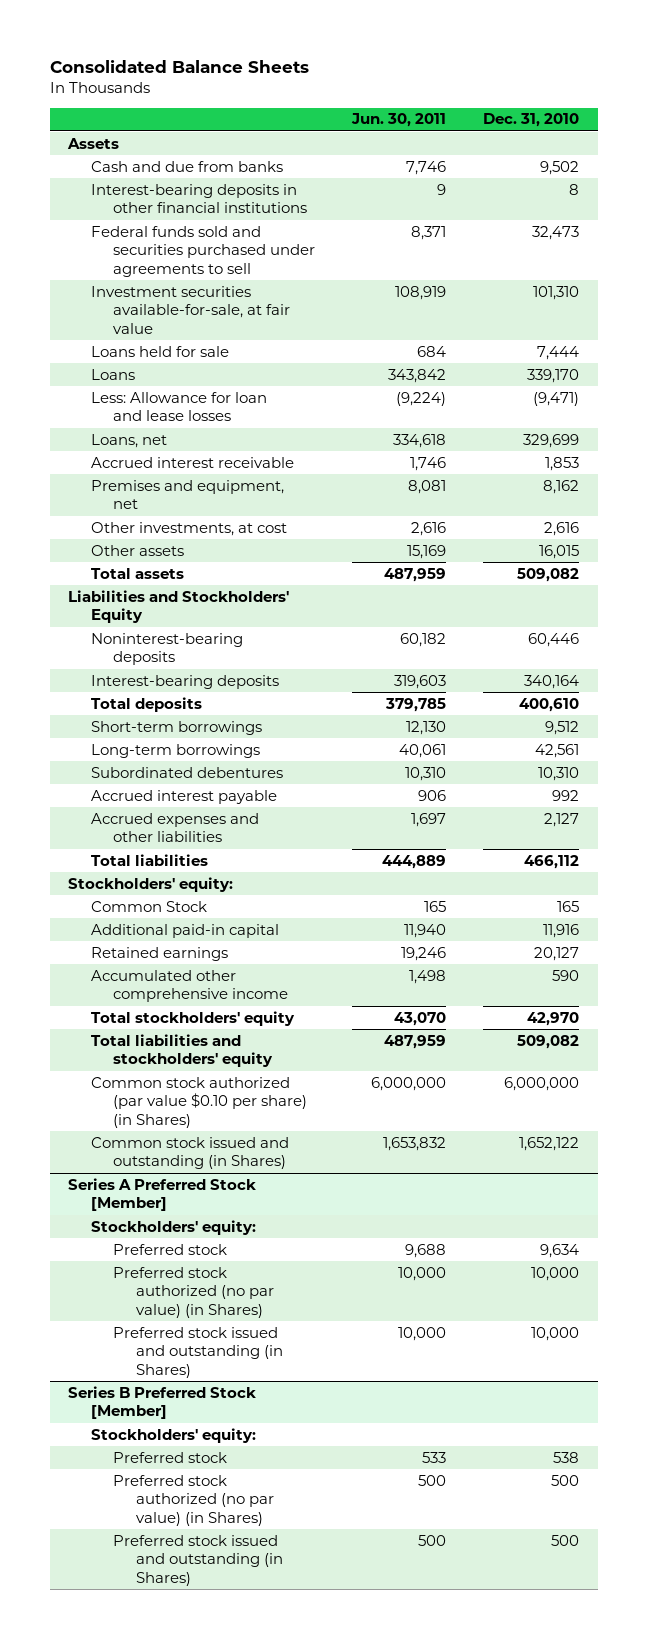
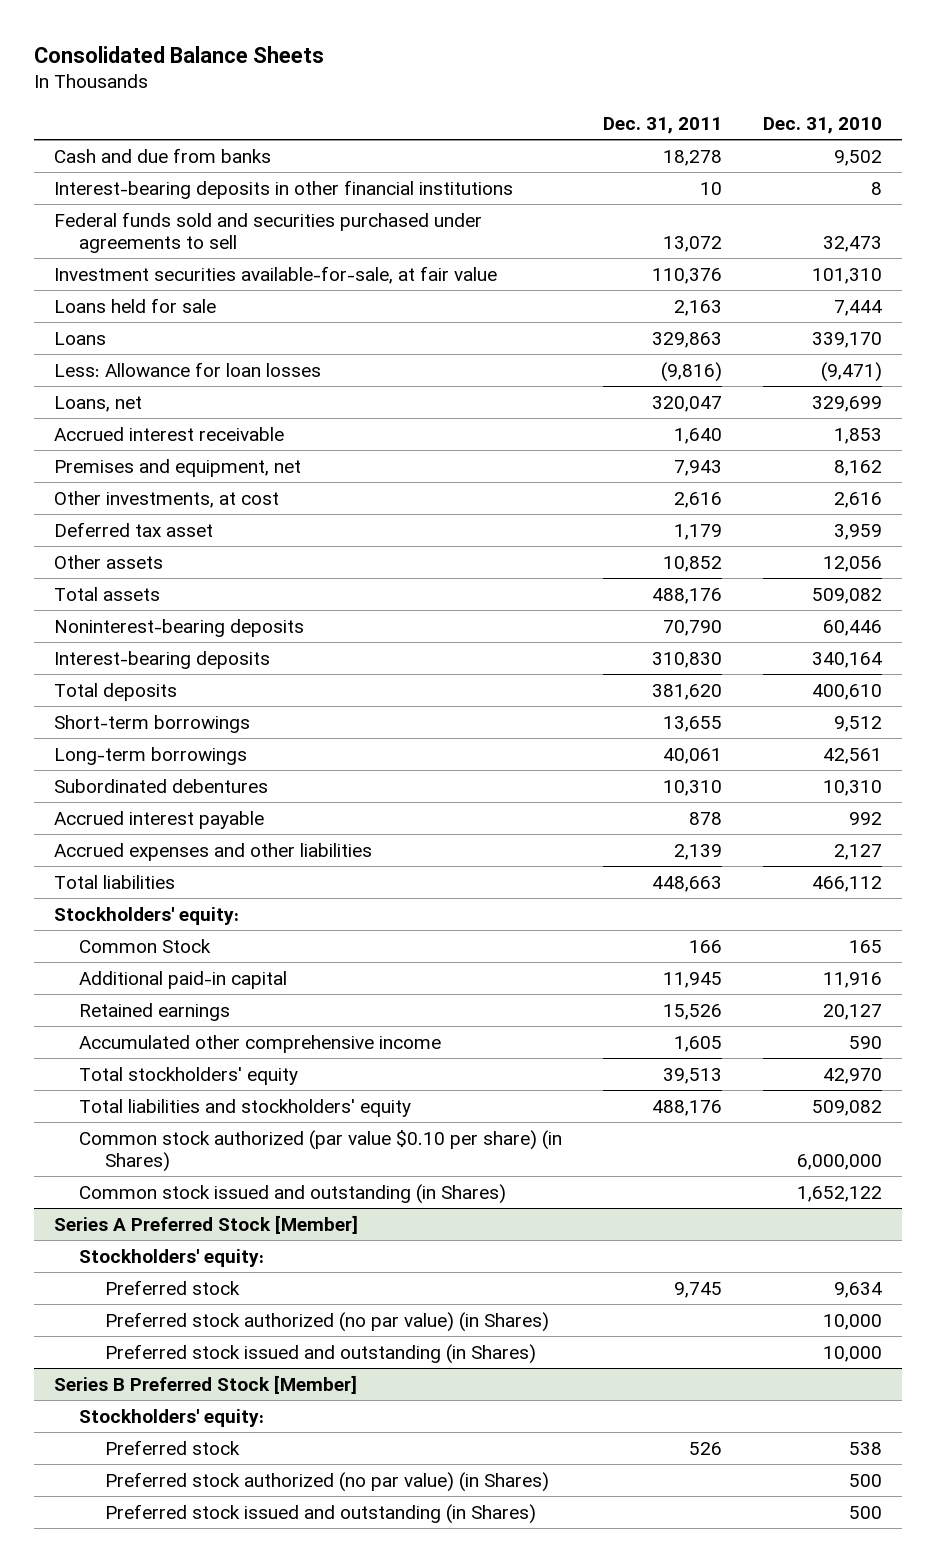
[351,113,447,128] Jun. 30, 2011 -> none
none -> [603,116,723,134] Dec. 31, 2011
[67,137,120,149] Assets -> none
[90,391,267,422] Less: Allowance for loan and lease losses -> [53,361,321,377] Less: Allowance for loan losses
none -> [53,521,213,537] Deferred tax asset
[539,544,580,559] 16,015 -> [822,555,882,572] 12,056
[68,589,290,624] Liabilities and Stockholders' Equity -> none

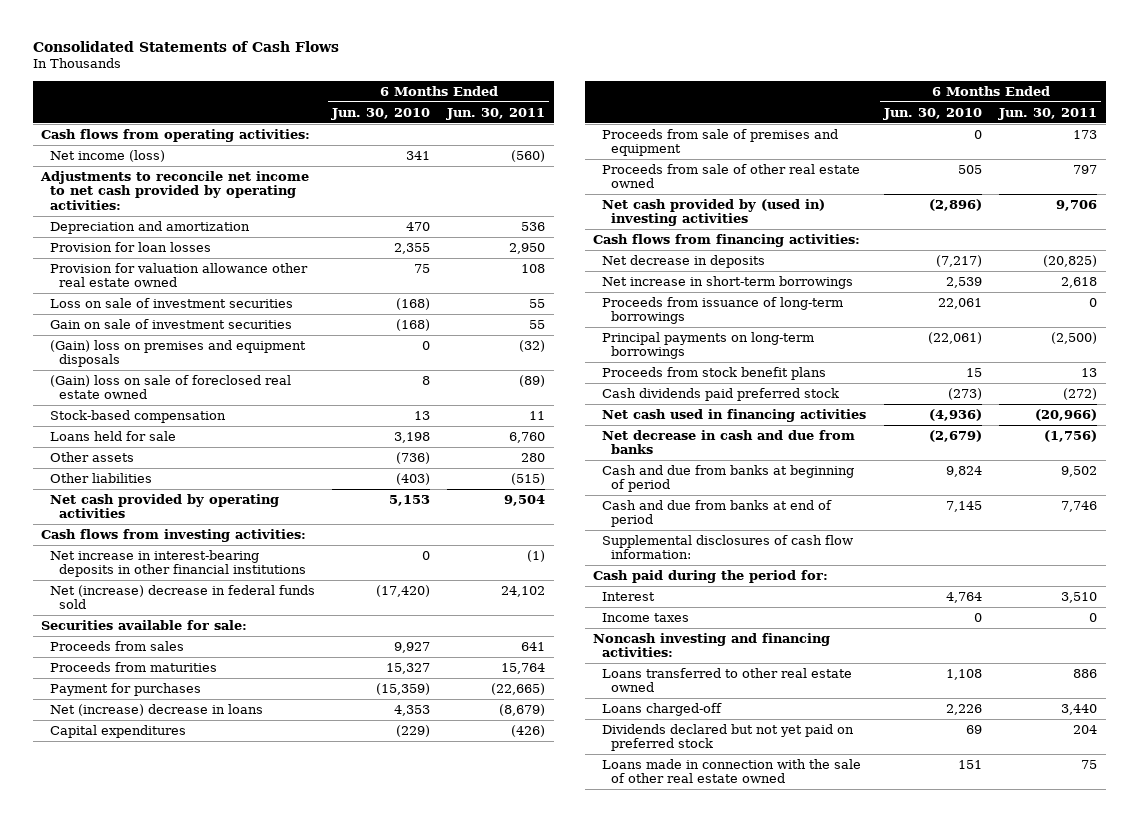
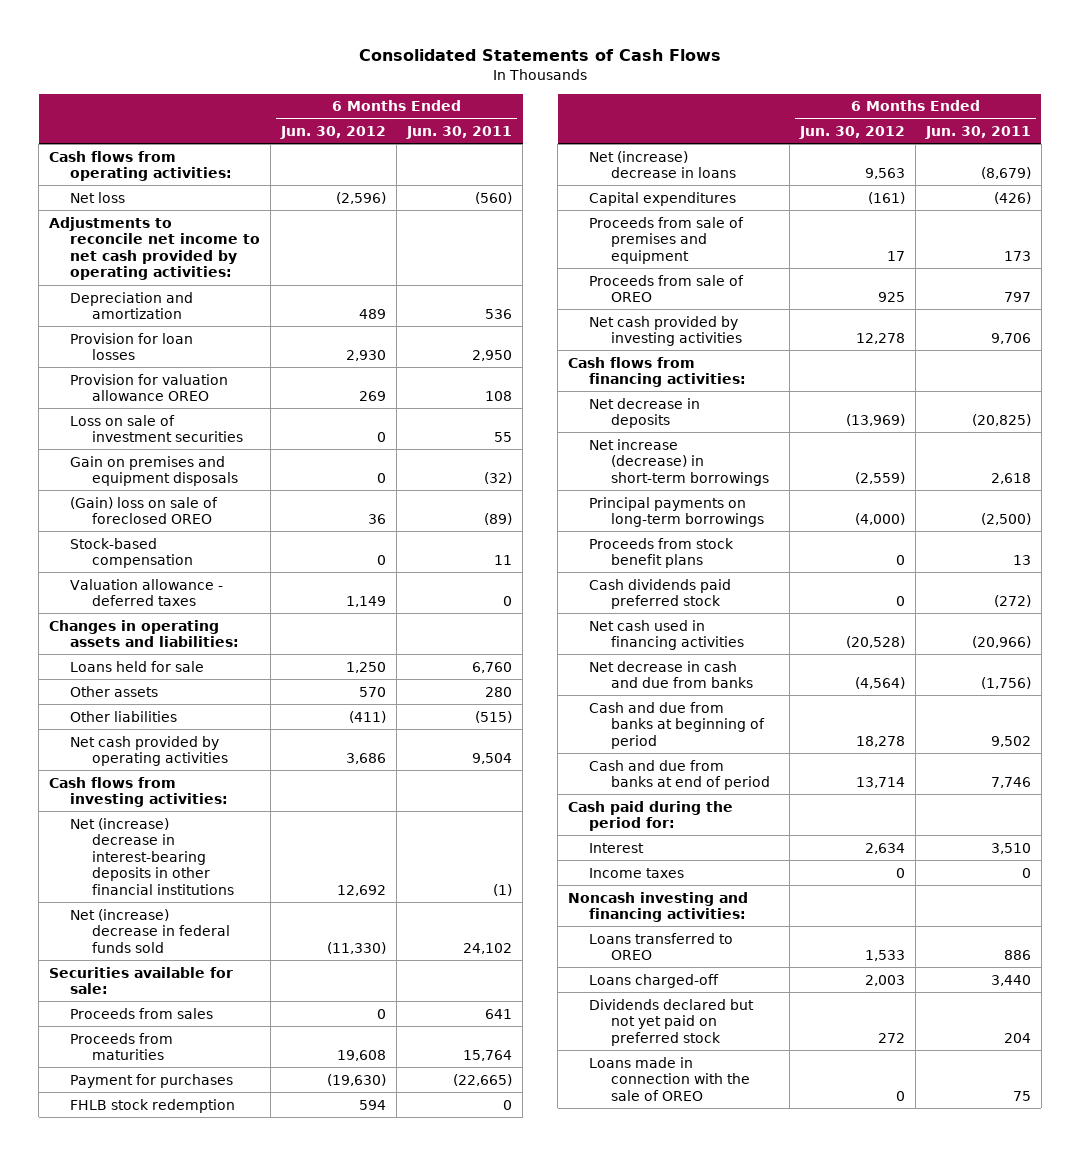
[331,107,431,120] Jun. 30, 2010 -> none
none -> [280,126,387,140] Jun. 30, 2012
[50,150,166,163] Net income (loss) -> [70,191,126,203] Net loss
[50,263,309,288] Provision for valuation allowance other real estate owned -> [70,373,229,402] Provision for valuation allowance OREO
[50,319,293,330] Gain on sale of investment securities -> none
[50,340,307,368] (Gain) loss on premises and equipment disposals -> [70,455,238,487] Gain on premises and equipment disposals
[50,375,292,400] (Gain) loss on sale of foreclosed real estate owned -> [70,496,219,525] (Gain) loss on sale of foreclosed OREO
none -> [70,578,224,607] Valuation allowance - deferred taxes
none -> [49,619,240,648] Changes in operating assets and liabilities:
[50,550,307,578] Net increase in interest-bearing deposits in other financial institutions -> [70,817,234,895] Net (increase) decrease in interest-bearing deposits in other financial institutions
none -> [70,1098,236,1113] FHLB stock redemption
[602,164,861,189] Proceeds from sale of other real estate owned -> [589,274,745,303] Proceeds from sale of OREO
[602,199,826,227] Net cash provided by (used in) investing activities -> [589,315,742,347] Net cash provided by investing activities
[602,297,844,325] Proceeds from issuance of long-term borrowings -> none
[602,276,854,290] Net increase in short-term borrowings -> [589,438,769,486] Net increase (decrease) in short-term borrowings
[602,535,854,560] Supplemental disclosures of cash flow information: -> none
[602,668,853,693] Loans transferred to other real estate owned -> [589,932,734,961] Loans transferred to OREO
[602,759,862,784] Loans made in connection with the sale of other real estate owned -> [589,1056,750,1101] Loans made in connection with the sale of OREO

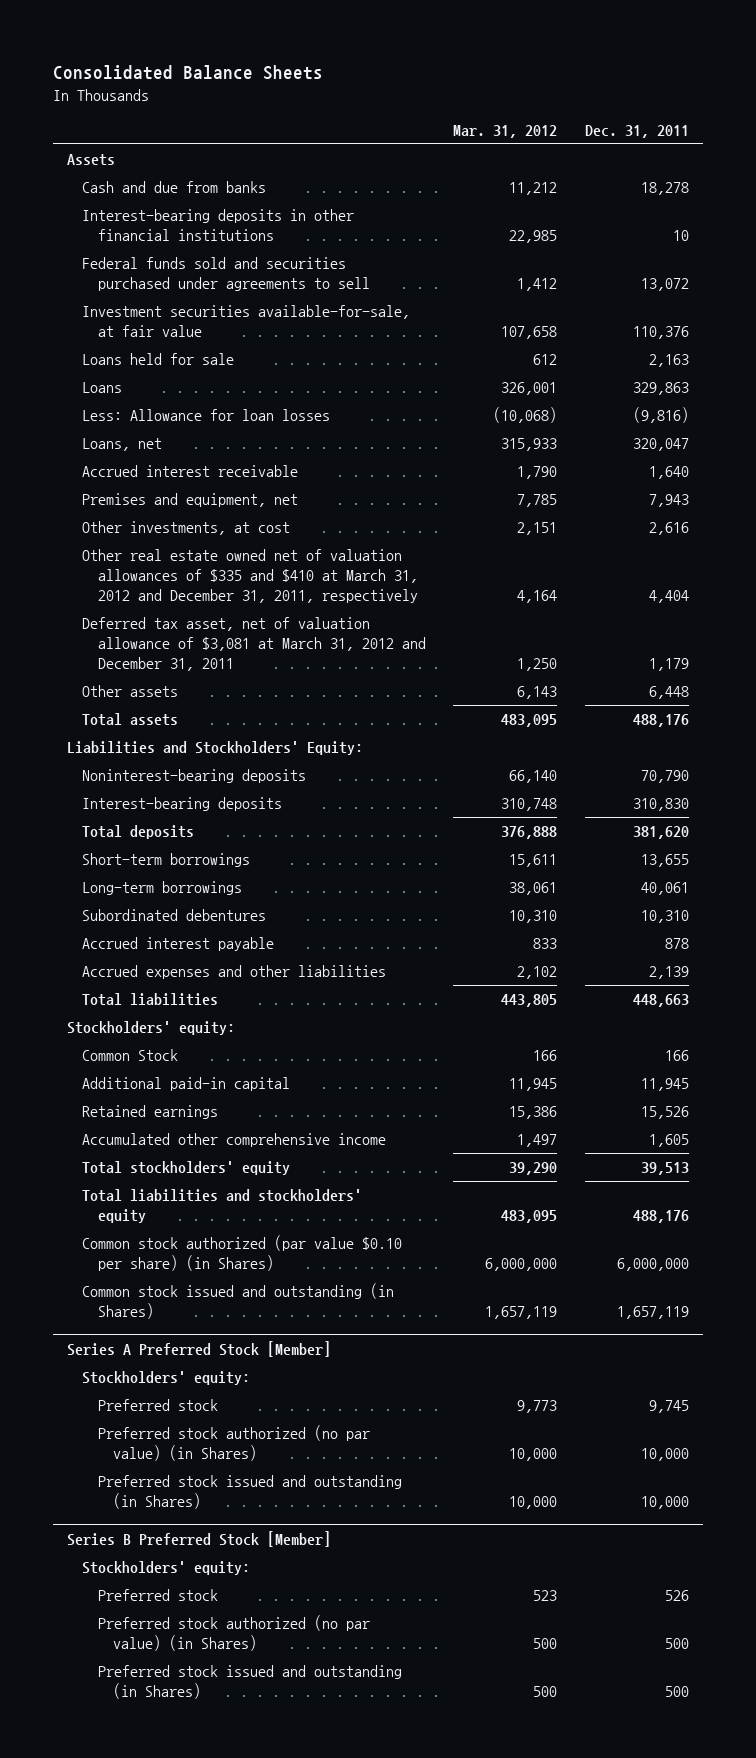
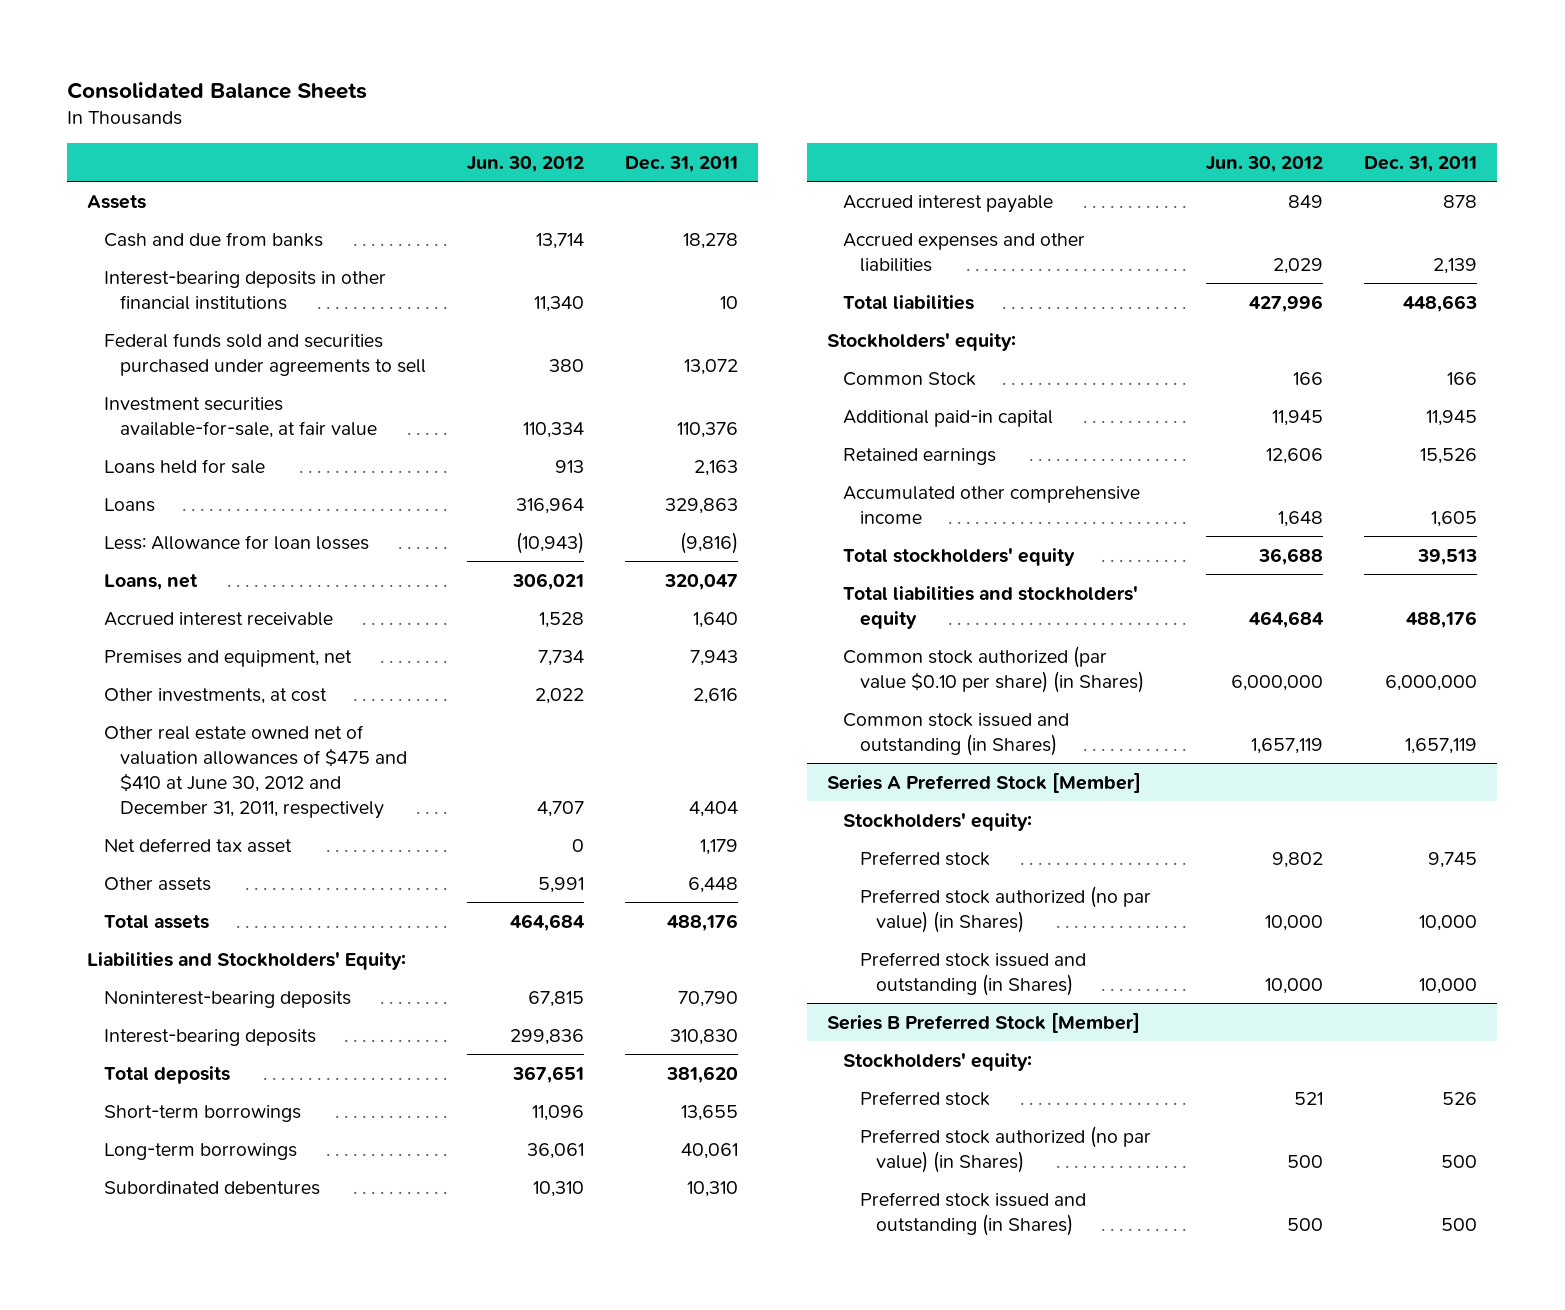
[453,124,558,138] Mar. 31, 2012 -> none
none -> [466,156,584,173] Jun. 30, 2012
[82,549,418,603] Other real estate owned net of valuation allowances of $335 and $410 at March 31, 2012 and December 31, 2011, respectively -> [103,724,408,820] Other real estate owned net of valuation allowances of $475 and $410 at June 30, 2012 and December 31, 2011, respectively
[82,617,426,671] Deferred tax asset, net of valuation allowance of $3,081 at March 31, 2012 and December 31, 2011 -> [103,837,292,853] Net deferred tax asset

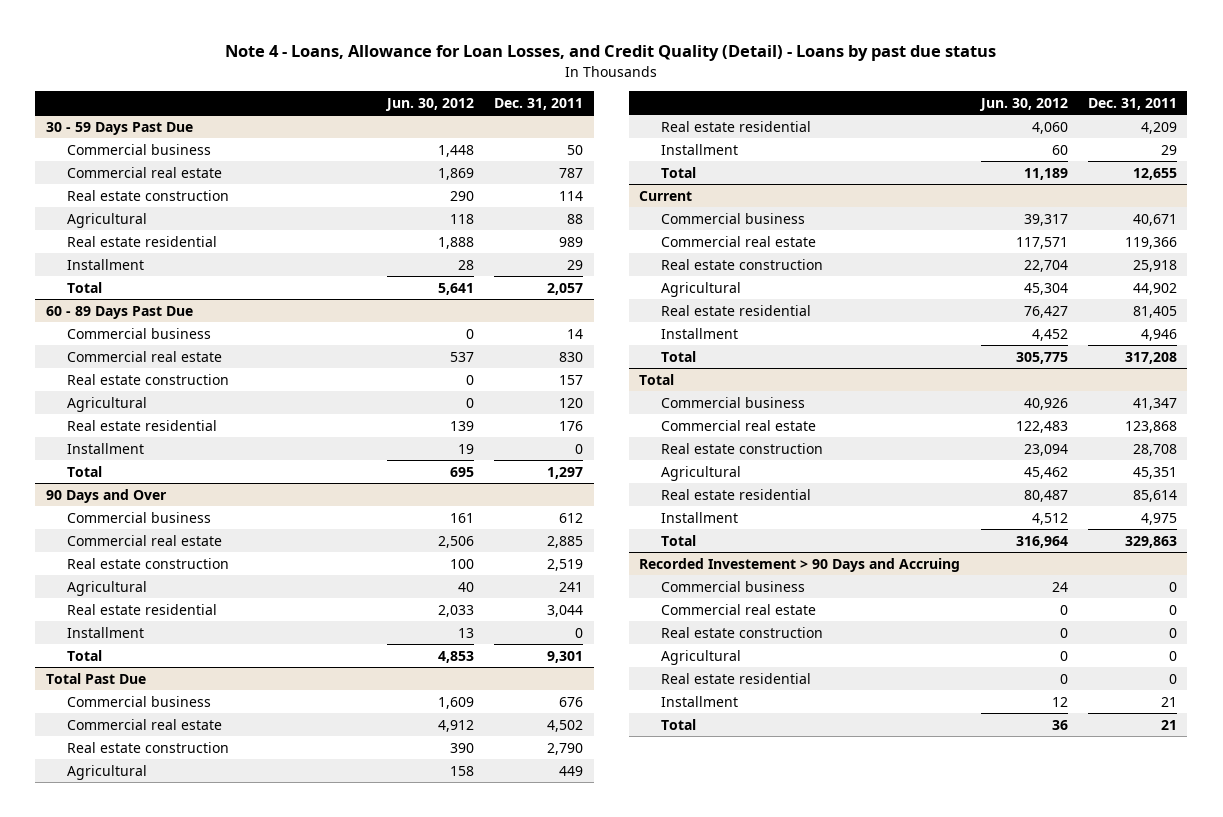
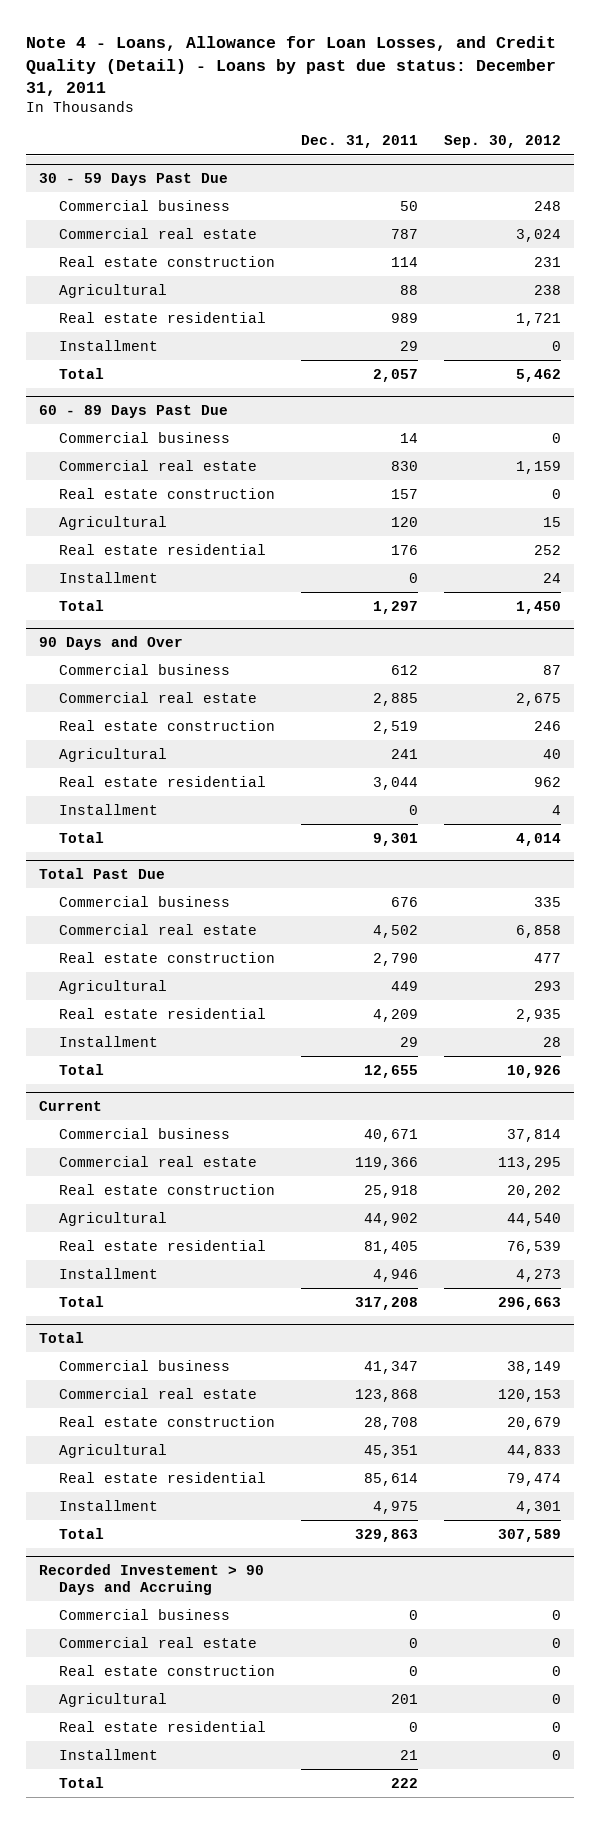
[225,45,997,62] Note 4 - Loans, Allowance for Loan Losses, and Credit Quality (Detail) - Loans by past due status -> [26,36,557,96] Note 4 - Loans, Allowance for Loan Losses, and Credit Quality (Detail) - Loans by past due status: December 31, 2011
[384,97,474,111] Jun. 30, 2012 -> none
none -> [444,135,562,149] Sep. 30, 2012
[1169,650,1178,661] 0 -> [391,1693,419,1704] 201
[1161,719,1178,730] 21 -> [391,1777,419,1788] 222

